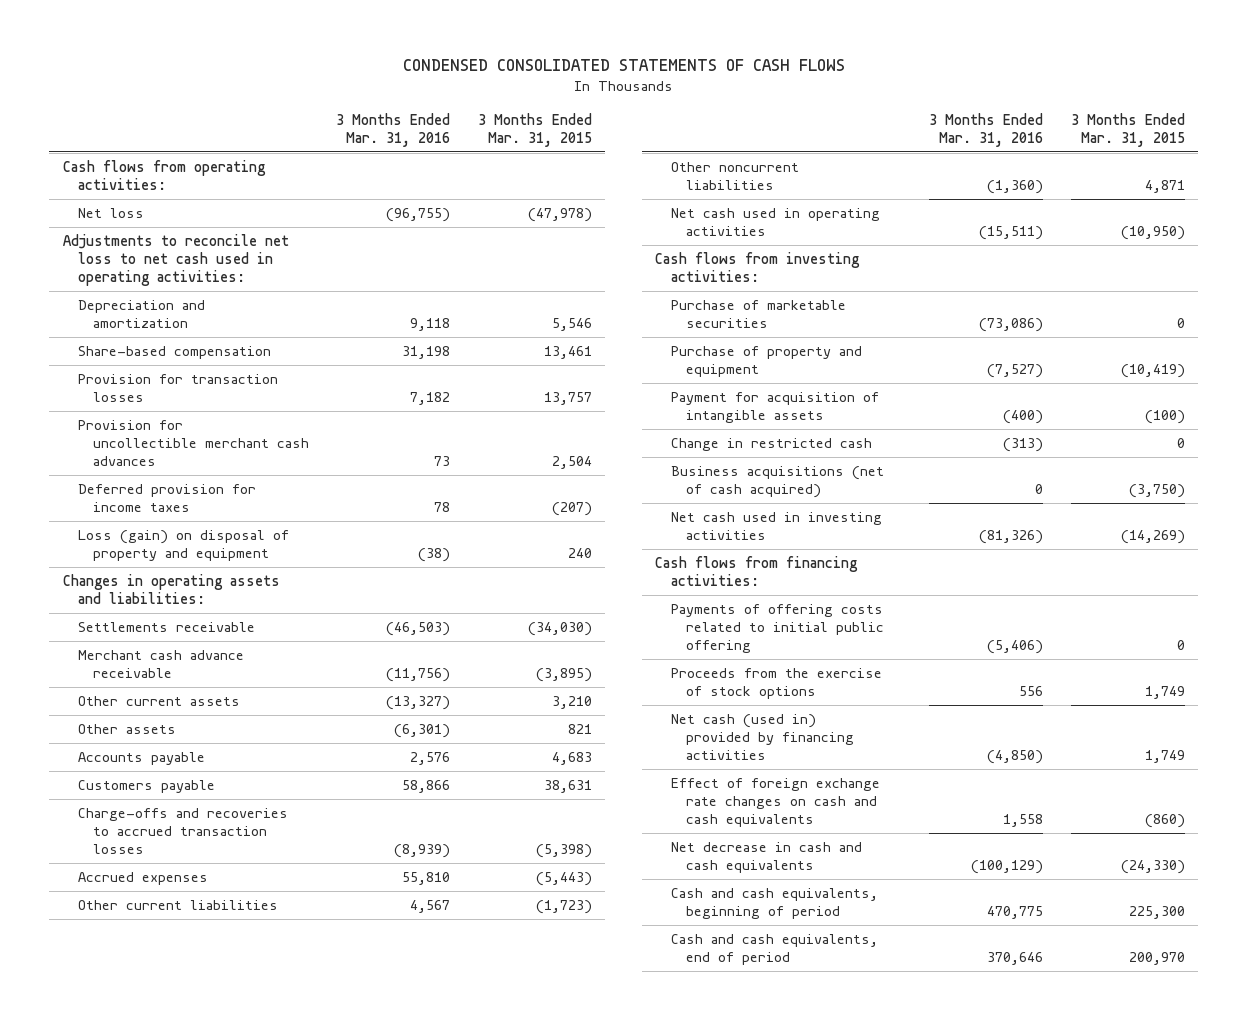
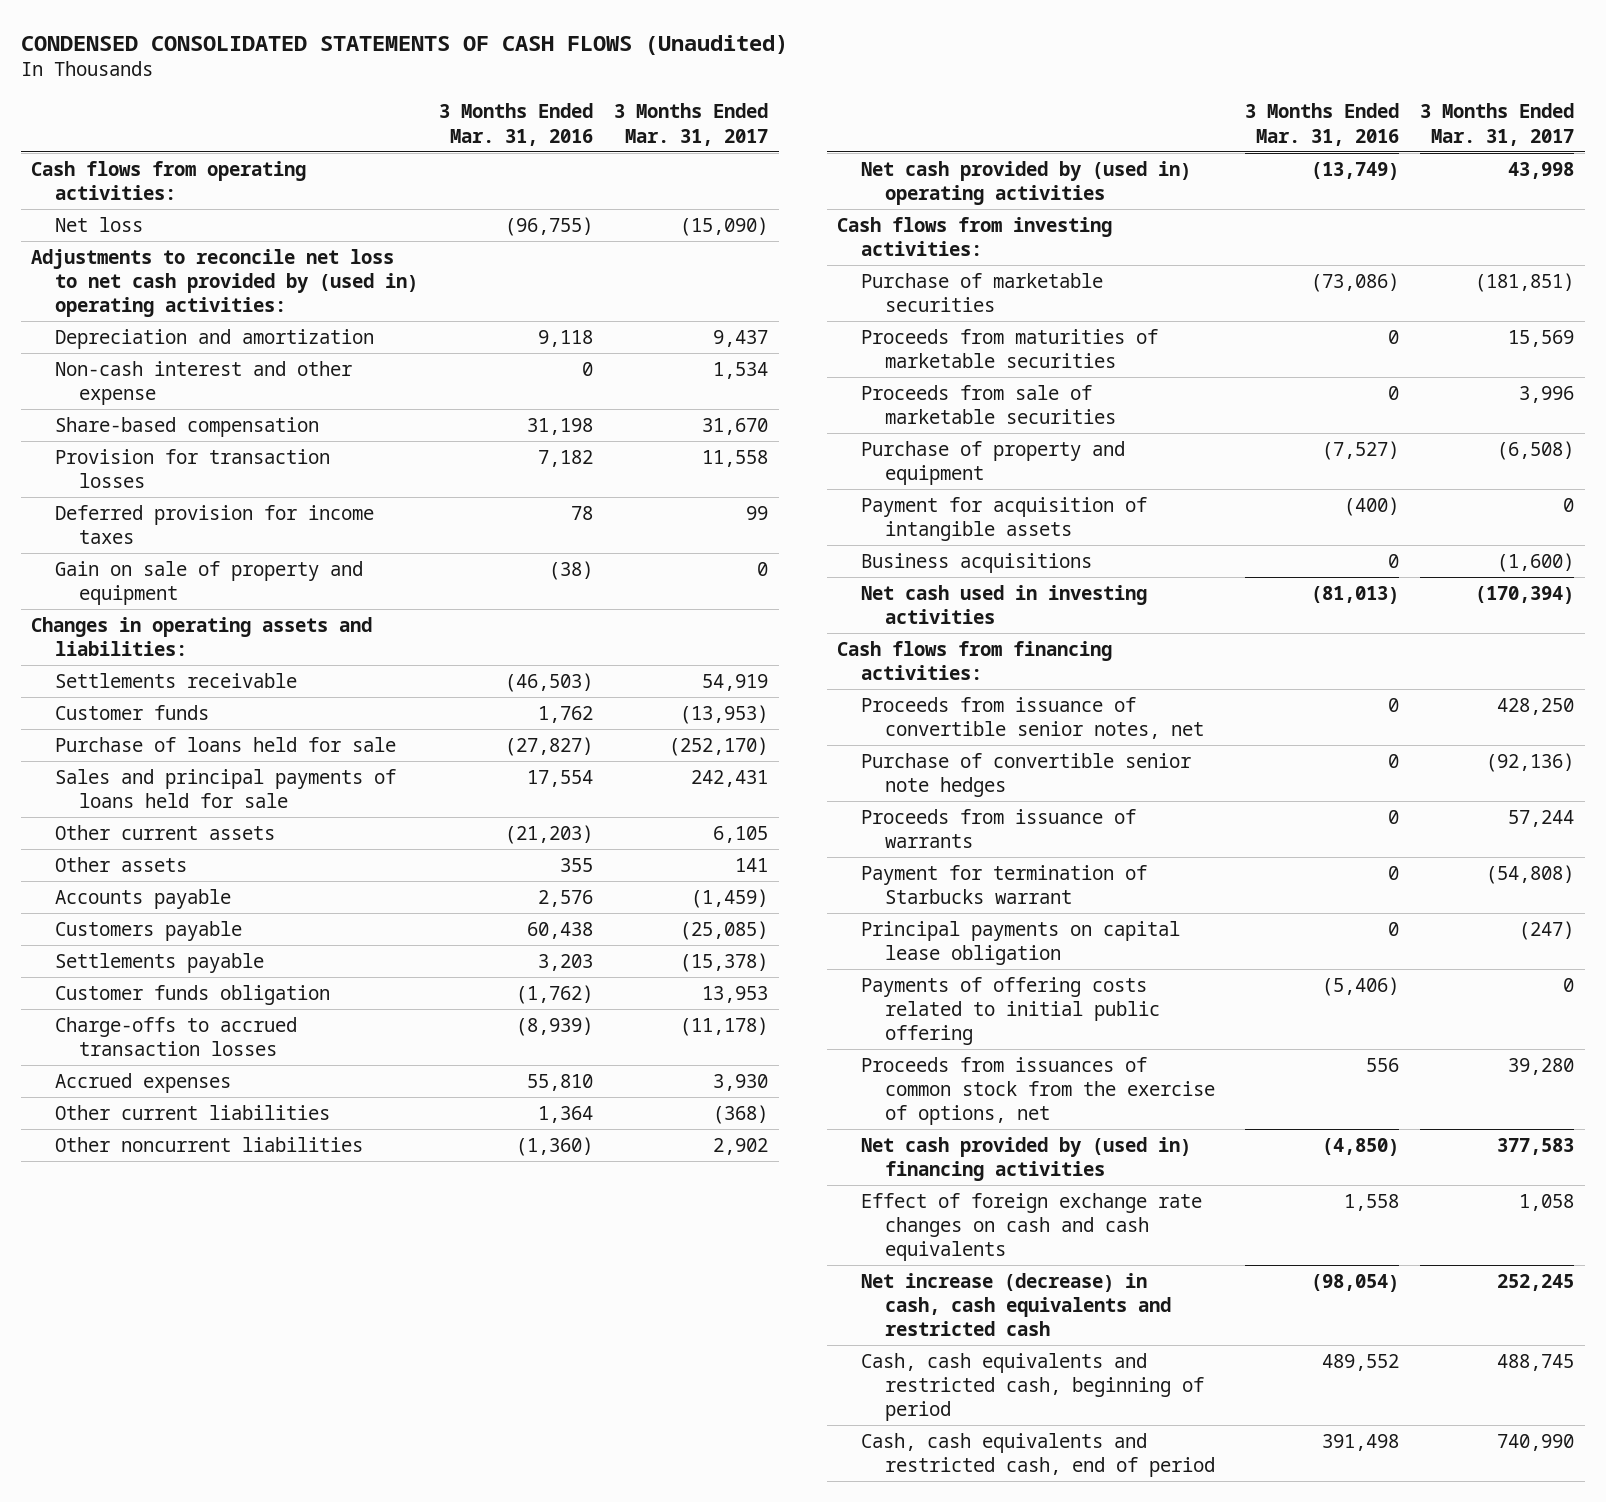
[402,59,845,72] CONDENSED CONSOLIDATED STATEMENTS OF CASH FLOWS -> [20,34,788,55] CONDENSED CONSOLIDATED STATEMENTS OF CASH FLOWS (Unaudited)
[477,112,592,147] 3 Months Ended Mar. 31, 2015 -> none
none -> [614,103,769,146] 3 Months Ended Mar. 31, 2017
[62,234,289,287] Adjustments to reconcile net loss to net cash used in operating activities: -> [31,248,419,318] Adjustments to reconcile net loss to net cash provided by (used in) operating activities:
none -> [55,360,353,406] Non-cash interest and other expense
[77,420,309,467] Provision for uncollectible merchant cash advances -> none
[77,530,289,562] Loss (gain) on disposal of property and equipment -> [55,560,364,606] Gain on sale of property and equipment
[77,650,244,679] Merchant cash advance receivable -> none
none -> [55,704,210,720] Customer funds
none -> [55,736,397,752] Purchase of loans held for sale
none -> [55,768,397,809] Sales and principal payments of loans held for sale
[386,696,451,711] (13,327) -> [505,824,594,844] (21,203)
[394,724,451,739] (6,301) -> [560,857,594,872] 355
[402,780,451,794] 58,866 -> [527,921,594,939] 60,438
none -> [55,952,265,973] Settlements payable
none -> [55,984,331,1005] Customer funds obligation
[77,808,288,855] Charge-offs and recoveries to accrued transaction losses -> [55,1016,298,1057] Charge-offs to accrued transaction losses
[410,900,451,914] 4,567 -> [538,1105,594,1123] 1,364
[670,208,880,237] Net cash used in operating activities -> [861,160,1192,206] Net cash provided by (used in) operating activities
[979,226,1044,241] (15,511) -> [1311,161,1400,180] (13,749)
none -> [861,328,1159,369] Proceeds from maturities of marketable securities
none -> [861,384,1116,425] Proceeds from sale of marketable securities
[670,438,872,452] Change in restricted cash -> none
[670,466,884,499] Business acquisitions (net of cash acquired) -> [861,552,1093,573] Business acquisitions
[979,530,1044,545] (81,326) -> [1311,585,1400,604] (81,013)
none -> [861,696,1204,740] Proceeds from issuance of convertible senior notes, net
none -> [861,752,1192,798] Purchase of convertible senior note hedges
none -> [861,808,1137,849] Proceeds from issuance of warrants
none -> [861,864,1148,905] Payment for termination of Starbucks warrant
none -> [861,920,1181,966] Principal payments on capital lease obligation
[670,668,882,700] Proceeds from the exercise of stock options -> [861,1056,1215,1126] Proceeds from issuances of common stock from the exercise of options, net
[670,714,854,761] Net cash (used in) provided by financing activities -> [861,1136,1192,1182] Net cash provided by (used in) financing activities
[670,842,862,874] Net decrease in cash and cash equivalents -> [861,1272,1171,1337] Net increase (decrease) in cash, cash equivalents and restricted cash
[971,860,1044,875] (100,129) -> [1311,1273,1400,1292] (98,054)
[670,888,878,920] Cash and cash equivalents, beginning of period -> [861,1352,1204,1422] Cash, cash equivalents and restricted cash, beginning of period
[987,906,1044,920] 470,775 -> [1322,1353,1400,1371] 489,552
[670,934,878,966] Cash and cash equivalents, end of period -> [861,1432,1215,1478] Cash, cash equivalents and restricted cash, end of period
[987,952,1044,966] 370,646 -> [1322,1433,1400,1451] 391,498

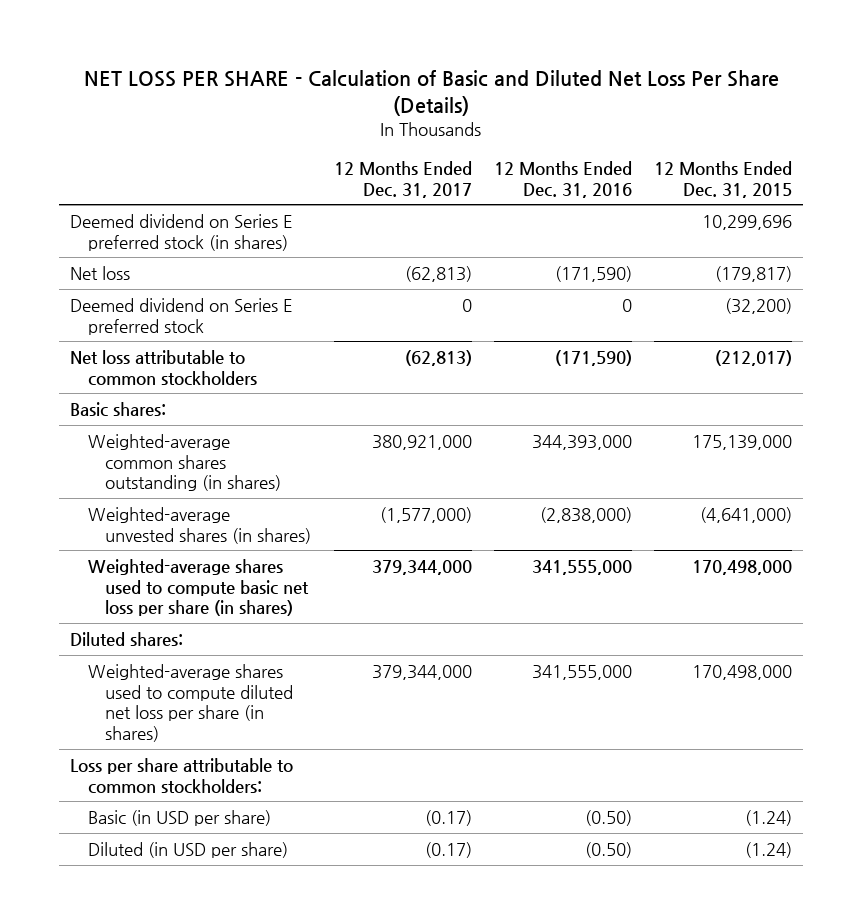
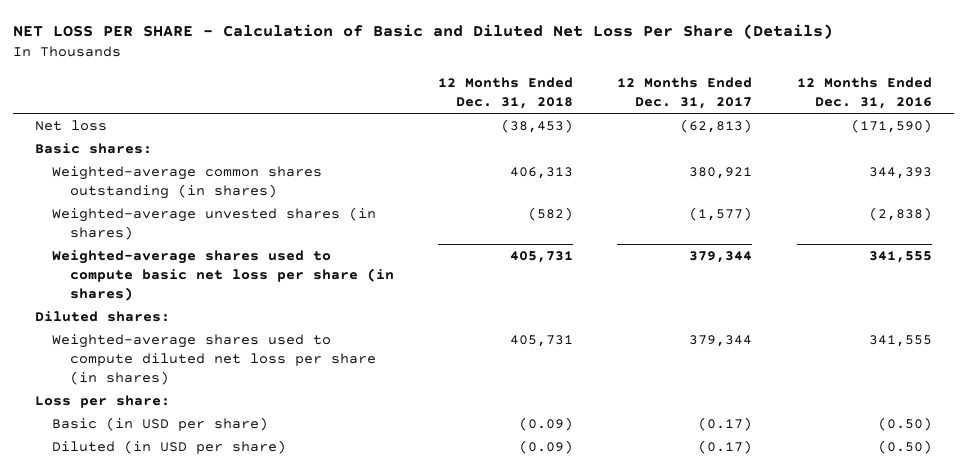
[654,160,793,198] 12 Months Ended Dec. 31, 2015 -> none
none -> [438,77,574,110] 12 Months Ended Dec. 31, 2018
[69,213,293,251] Deemed dividend on Series E preferred stock (in shares) -> none
[69,297,293,335] Deemed dividend on Series E preferred stock -> none
[69,349,257,386] Net loss attributable to common stockholders -> none
[371,434,472,450] 380,921,000 -> [689,167,753,180] 380,921
[531,434,632,450] 344,393,000 -> [868,167,932,180] 344,393
[379,506,472,523] (1,577,000) -> [689,207,753,222] (1,577)
[539,506,632,523] (2,838,000) -> [868,207,932,222] (2,838)
[371,559,472,575] 379,344,000 -> [689,251,753,264] 379,344
[531,559,632,575] 341,555,000 -> [868,251,932,264] 341,555
[371,664,472,680] 379,344,000 -> [689,335,753,348] 379,344
[531,664,632,680] 341,555,000 -> [868,335,932,348] 341,555
[69,757,293,794] Loss per share attributable to common stockholders: -> [35,395,171,409] Loss per share:

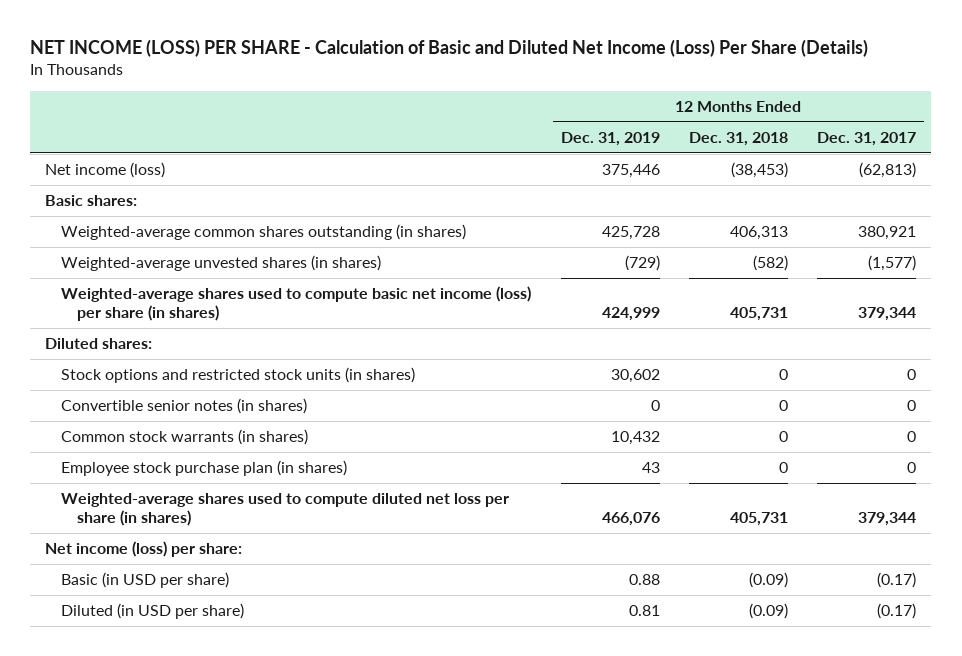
[13,24,834,40] NET LOSS PER SHARE - Calculation of Basic and Diluted Net Loss Per Share (Details) -> [30,39,869,58] NET INCOME (LOSS) PER SHARE - Calculation of Basic and Diluted Net Income (Loss) Per Share (Details)
[796,77,932,110] 12 Months Ended Dec. 31, 2016 -> none
none -> [560,131,660,146] Dec. 31, 2019
[35,120,108,132] Net loss -> [45,162,166,179] Net income (loss)
[52,250,394,301] Weighted-average shares used to compute basic net loss per share (in shares) -> [61,286,532,321] Weighted-average shares used to compute basic net income (loss) per share (in shares)
none -> [61,367,416,384] Stock options and restricted stock units (in shares)
none -> [61,398,308,415] Convertible senior notes (in shares)
none -> [61,429,309,446] Common stock warrants (in shares)
none -> [61,460,348,477] Employee stock purchase plan (in shares)
[35,395,171,409] Loss per share: -> [45,541,243,558] Net income (loss) per share:

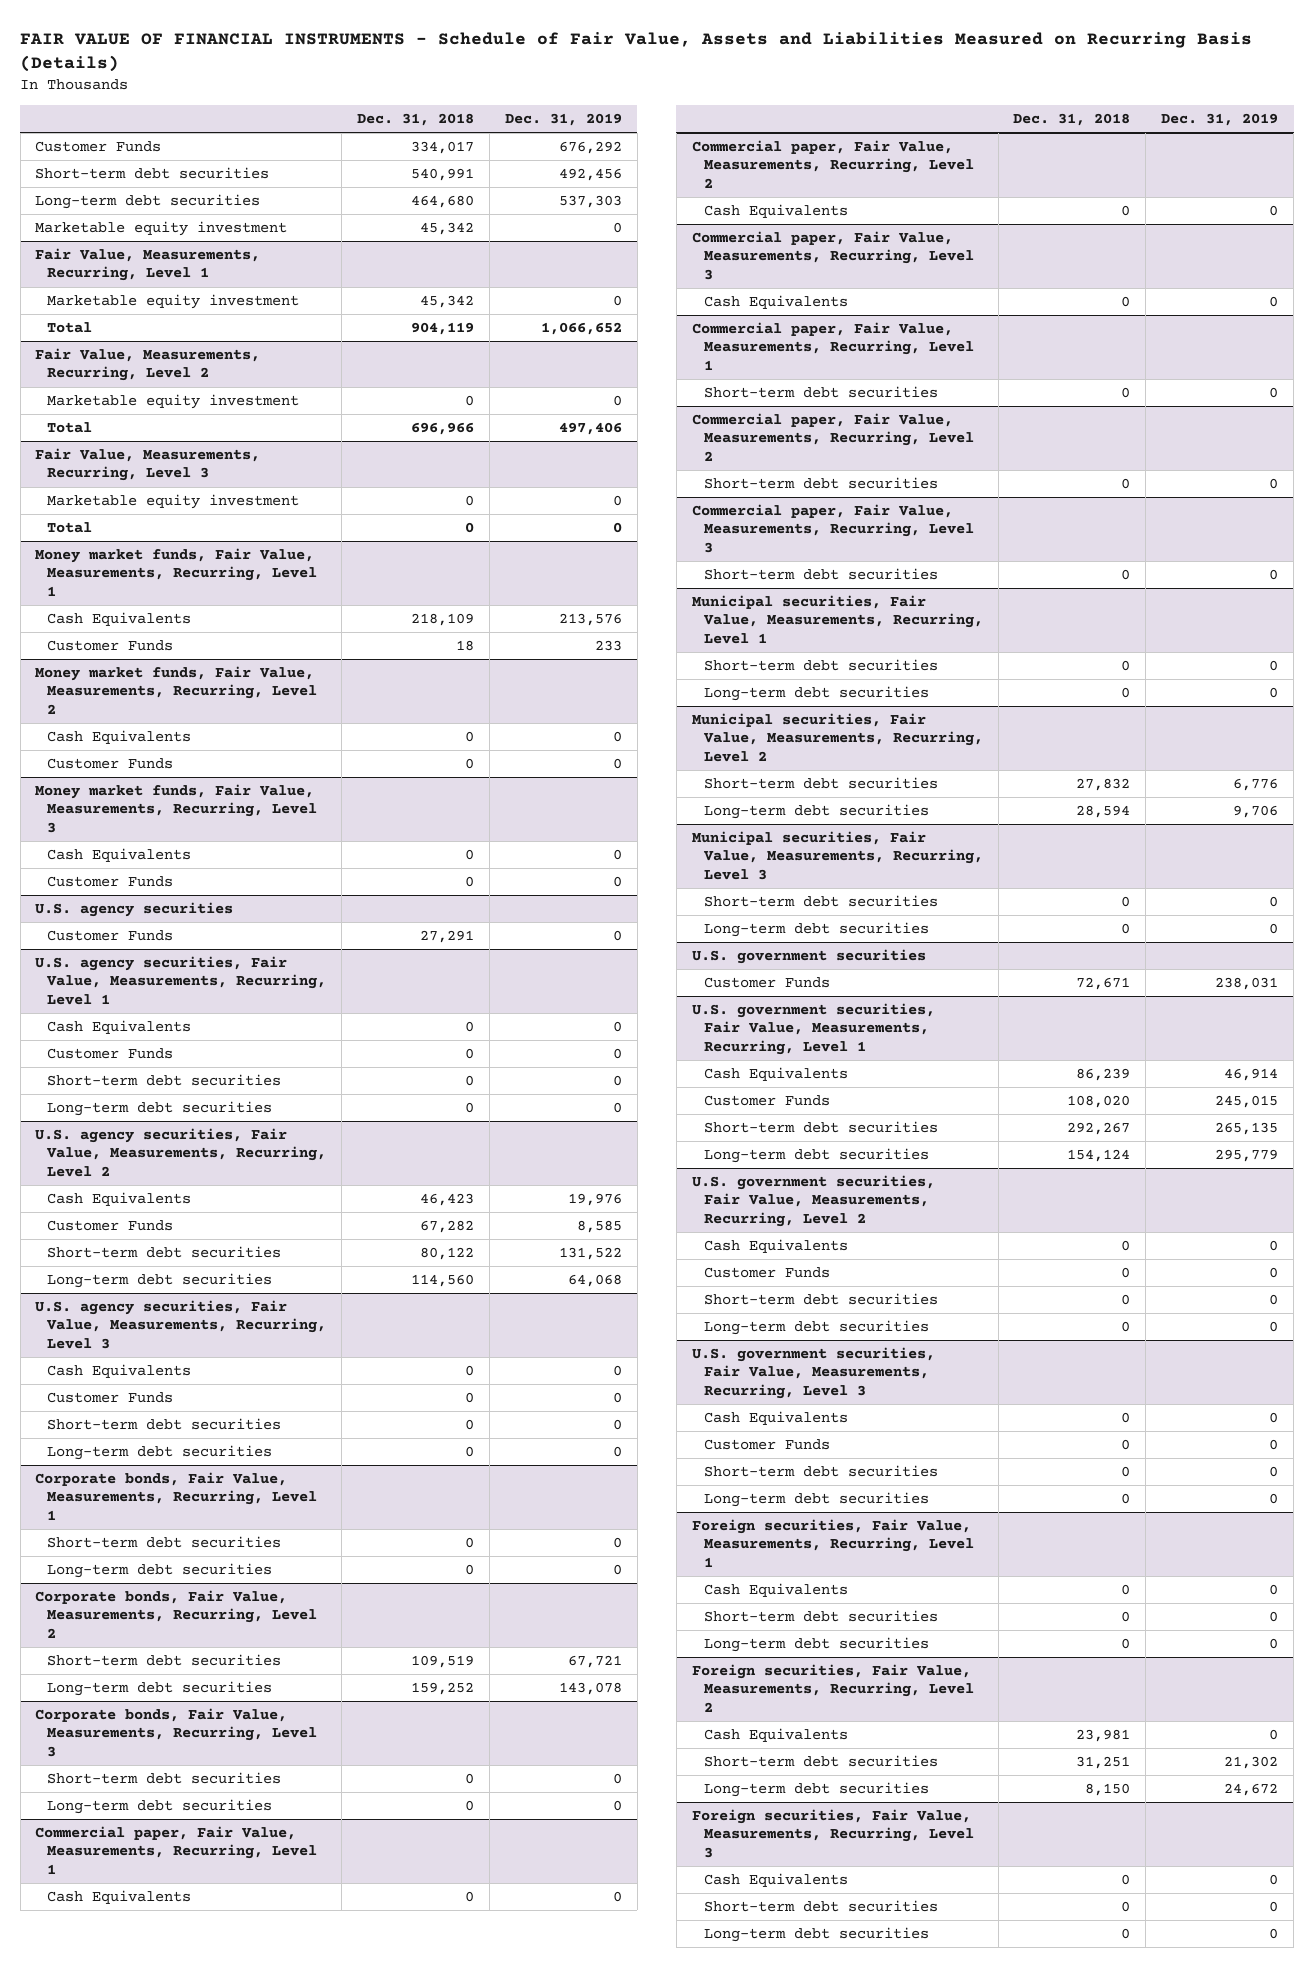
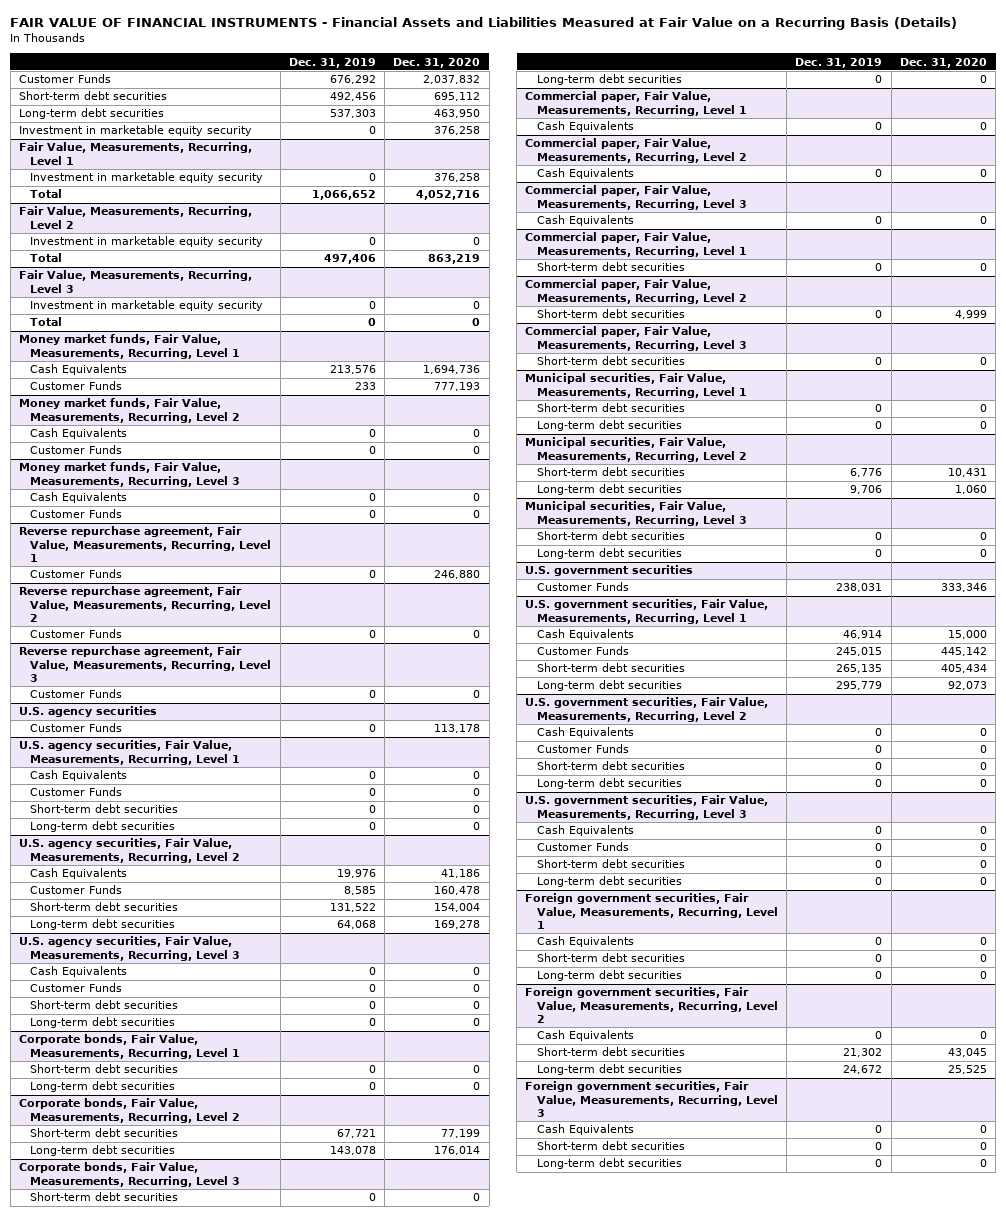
[20,32,1253,73] FAIR VALUE OF FINANCIAL INSTRUMENTS - Schedule of Fair Value, Assets and Liabilities Measured on Recurring Basis (Details) -> [10,17,958,31] FAIR VALUE OF FINANCIAL INSTRUMENTS - Financial Assets and Liabilities Measured at Fair Value on a Recurring Basis (Details)
[357,112,475,126] Dec. 31, 2018 -> none
none -> [393,57,481,68] Dec. 31, 2020
[35,221,288,237] Marketable equity investment -> [18,125,252,137] Investment in marketable equity security
[47,294,300,310] Marketable equity investment -> [30,172,264,184] Investment in marketable equity security
[47,394,300,410] Marketable equity investment -> [30,236,264,248] Investment in marketable equity security
[47,494,300,510] Marketable equity investment -> [30,300,264,312] Investment in marketable equity security
none -> [18,526,272,562] Reverse repurchase agreement, Fair Value, Measurements, Recurring, Level 1
none -> [30,569,123,579] Customer Funds
none -> [18,586,272,622] Reverse repurchase agreement, Fair Value, Measurements, Recurring, Level 2
none -> [30,629,123,639] Customer Funds
none -> [18,646,272,682] Reverse repurchase agreement, Fair Value, Measurements, Recurring, Level 3
none -> [30,689,123,699] Customer Funds
[691,1519,974,1567] Foreign securities, Fair Value, Measurements, Recurring, Level 1 -> [525,893,779,929] Foreign government securities, Fair Value, Measurements, Recurring, Level 1
[691,1664,974,1712] Foreign securities, Fair Value, Measurements, Recurring, Level 2 -> [525,987,779,1023] Foreign government securities, Fair Value, Measurements, Recurring, Level 2
[691,1809,974,1858] Foreign securities, Fair Value, Measurements, Recurring, Level 3 -> [525,1081,779,1117] Foreign government securities, Fair Value, Measurements, Recurring, Level 3

